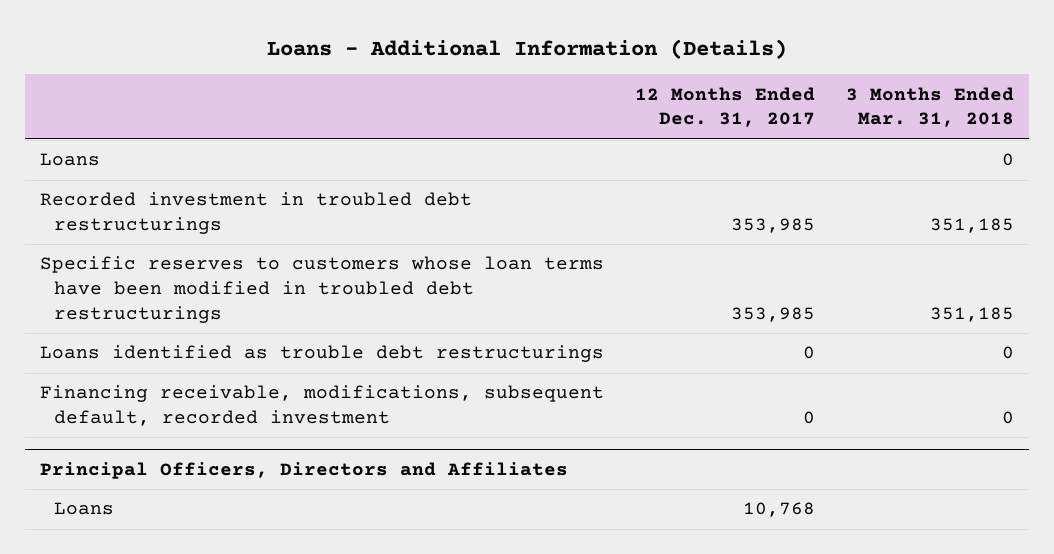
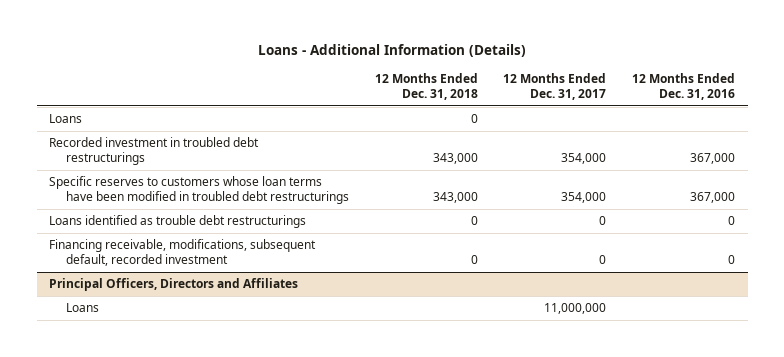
[845,86,1014,128] 3 Months Ended Mar. 31, 2018 -> none
none -> [374,73,478,101] 12 Months Ended Dec. 31, 2018
none -> [632,73,736,101] 12 Months Ended Dec. 31, 2016
[730,218,815,234] 353,985 -> [561,153,607,165] 354,000
[730,306,815,322] 353,985 -> [561,192,607,204] 354,000
[742,502,815,518] 10,768 -> [544,303,607,315] 11,000,000

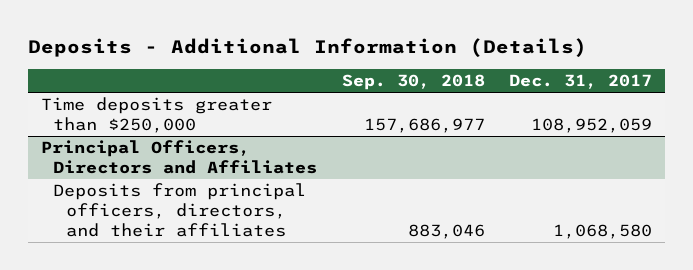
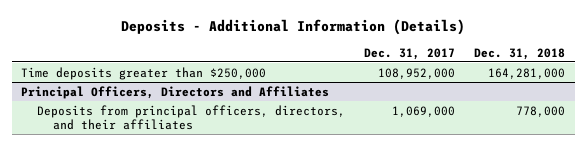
[341,73,485,90] Sep. 30, 2018 -> none
none -> [474,47,566,60] Dec. 31, 2018
[531,118,653,134] 108,952,059 -> [378,67,456,79] 108,952,000
[553,223,653,239] 1,068,580 -> [392,105,456,117] 1,069,000

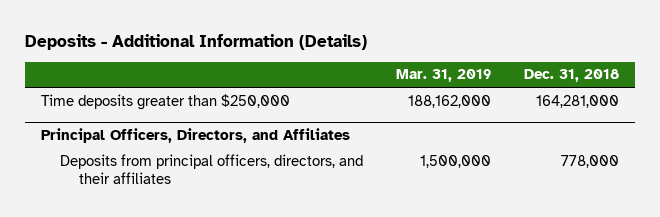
[364,47,456,60] Dec. 31, 2017 -> none
none -> [395,69,491,83] Mar. 31, 2019
[21,85,330,99] Principal Officers, Directors and Affiliates -> [40,127,350,143] Principal Officers, Directors, and Affiliates

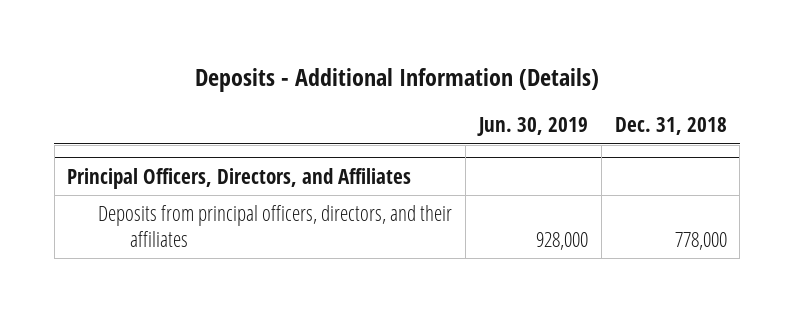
[395,69,491,83] Mar. 31, 2019 -> none
none -> [477,117,589,137] Jun. 30, 2019
[40,93,290,110] Time deposits greater than $250,000 -> none

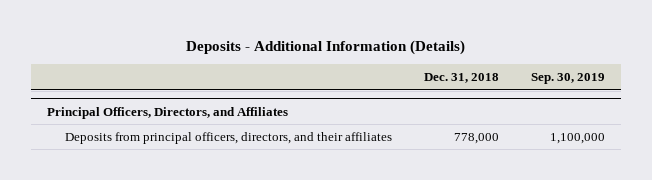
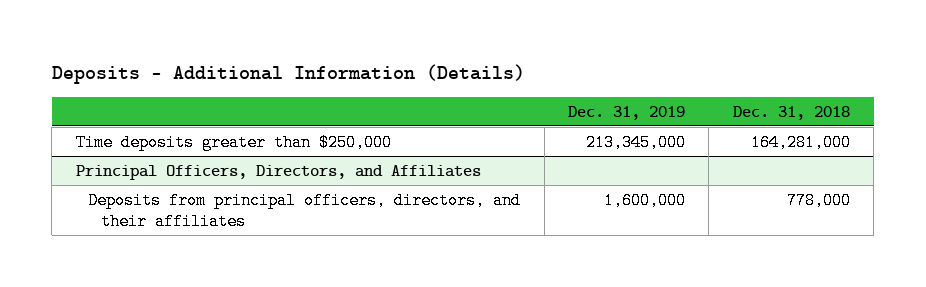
[530,73,605,85] Sep. 30, 2019 -> none
none -> [568,105,686,120] Dec. 31, 2019
none -> [75,133,392,151] Time deposits greater than $250,000

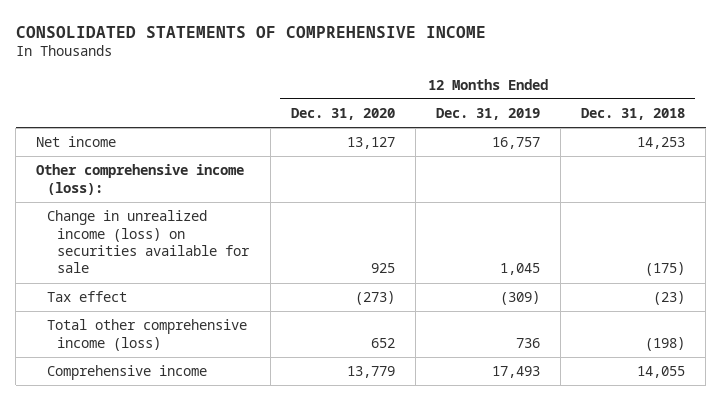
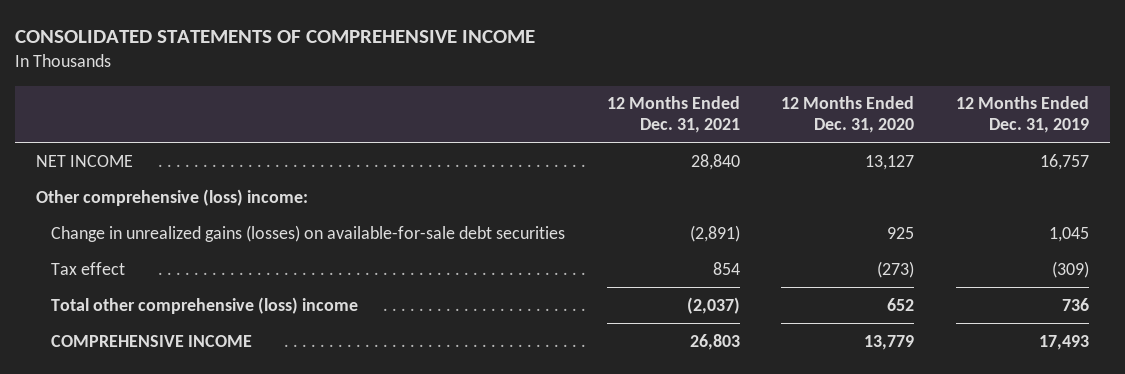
[580,108,685,121] Dec. 31, 2018 -> none
none -> [606,96,740,134] 12 Months Ended Dec. 31, 2021
[36,136,117,148] Net income -> [35,154,133,167] NET INCOME
[36,164,245,195] Other comprehensive income (loss): -> [35,188,308,206] Other comprehensive (loss) income:
[46,210,251,274] Change in unrealized income (loss) on securities available for sale -> [51,224,566,242] Change in unrealized gains (losses) on available-for-sale debt securities
[46,319,247,351] Total other comprehensive income (loss) -> [51,296,359,314] Total other comprehensive (loss) income
[46,365,207,381] Comprehensive income -> [51,334,253,347] COMPREHENSIVE INCOME

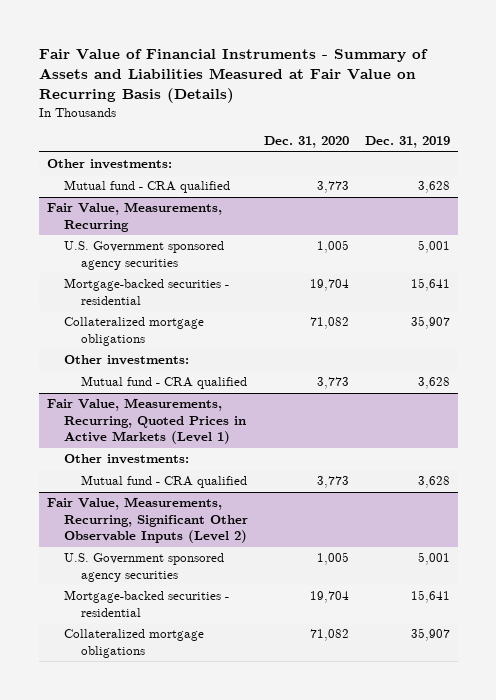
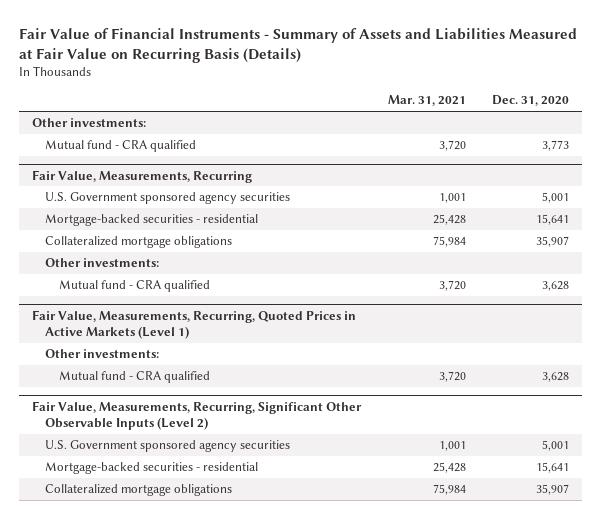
[364,136,450,149] Dec. 31, 2019 -> none
none -> [387,95,466,107] Mar. 31, 2021
[316,240,349,254] 1,005 -> [541,192,569,204] 5,001
[309,279,349,292] 19,704 -> [535,214,569,226] 15,641
[309,317,349,330] 71,082 -> [535,236,569,248] 35,907
[316,377,349,390] 3,773 -> [541,281,569,292] 3,628
[316,476,349,489] 3,773 -> [541,372,569,383] 3,628
[316,552,349,566] 1,005 -> [541,440,569,452] 5,001
[309,591,349,604] 19,704 -> [535,462,569,474] 15,641
[309,629,349,642] 71,082 -> [535,484,569,496] 35,907

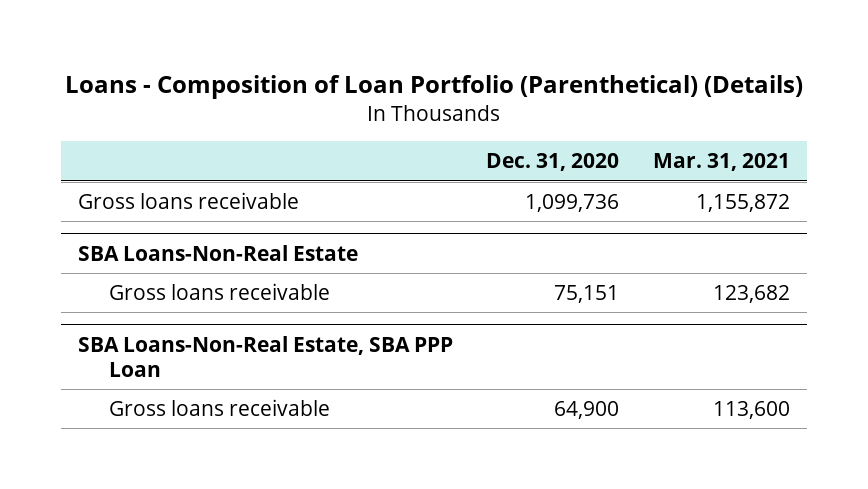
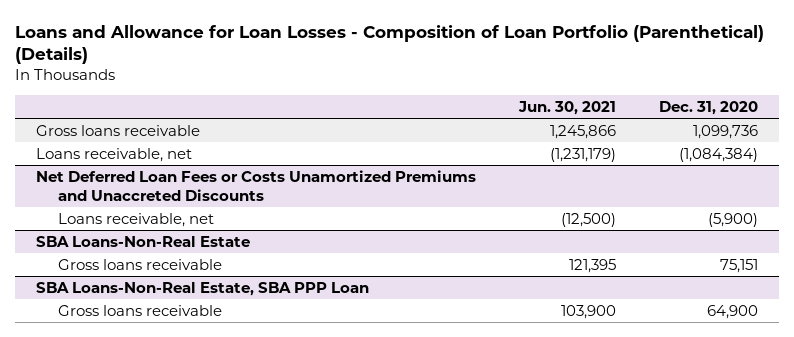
[64,74,803,99] Loans - Composition of Loan Portfolio (Parenthetical) (Details) -> [14,24,764,65] Loans and Allowance for Loan Losses - Composition of Loan Portfolio (Parenthetical) (Details)
[653,153,791,172] Mar. 31, 2021 -> none
none -> [517,100,616,115] Jun. 30, 2021
none -> [36,147,193,162] Loans receivable, net
none -> [36,169,477,201] Net Deferred Loan Fees or Costs Unamortized Premiums and Unaccreted Discounts
none -> [57,212,214,227] Loans receivable, net

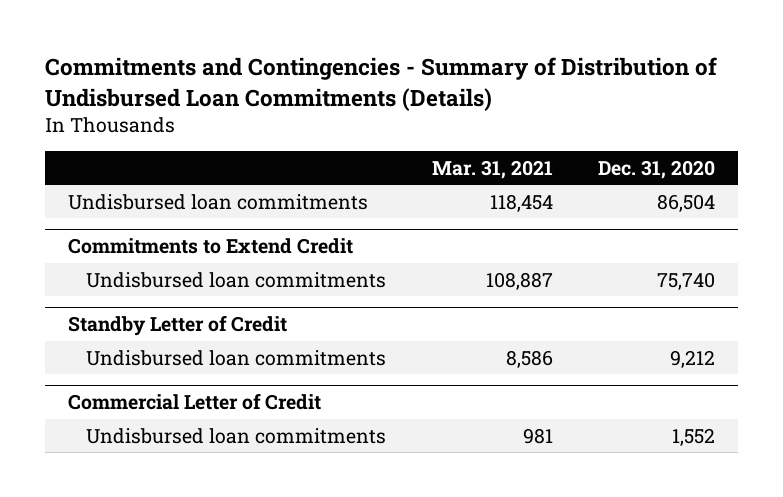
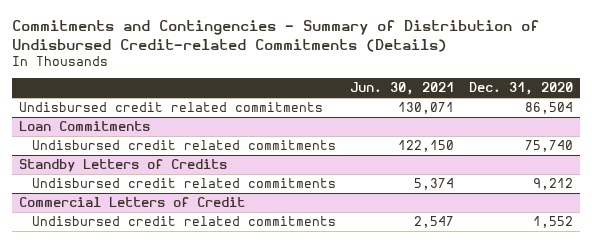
[45,57,718,111] Commitments and Contingencies - Summary of Distribution of Undisbursed Loan Commitments (Details) -> [11,19,539,52] Commitments and Contingencies - Summary of Distribution of Undisbursed Credit-related Commitments (Details)
[431,159,553,179] Mar. 31, 2021 -> none
none -> [350,82,455,96] Jun. 30, 2021
[67,238,353,255] Commitments to Extend Credit -> none
[67,193,368,210] Undisbursed loan commitments -> [18,102,323,113] Undisbursed credit related commitments
none -> [18,121,150,132] Loan Commitments
[85,271,386,288] Undisbursed loan commitments -> [31,140,336,151] Undisbursed credit related commitments
[67,315,287,337] Standby Letter of Credit -> [18,159,227,173] Standby Letters of Credits
[85,349,386,366] Undisbursed loan commitments -> [31,178,336,189] Undisbursed credit related commitments
[67,393,321,411] Commercial Letter of Credit -> [18,197,245,208] Commercial Letters of Credit
[85,427,386,444] Undisbursed loan commitments -> [31,216,336,227] Undisbursed credit related commitments

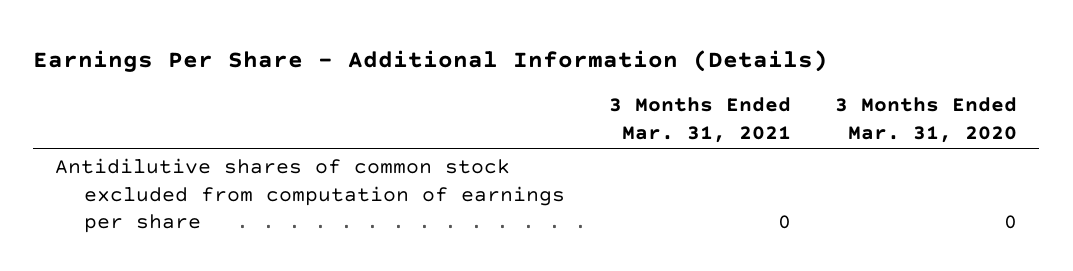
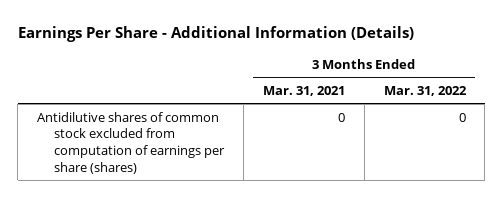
[835,97,1018,143] 3 Months Ended Mar. 31, 2020 -> none
none -> [383,85,467,96] Mar. 31, 2022
[55,157,566,234] Antidilutive shares of common stock excluded from computation of earnings per share -> [37,111,226,174] Antidilutive shares of common stock excluded from computation of earnings per share (shares)

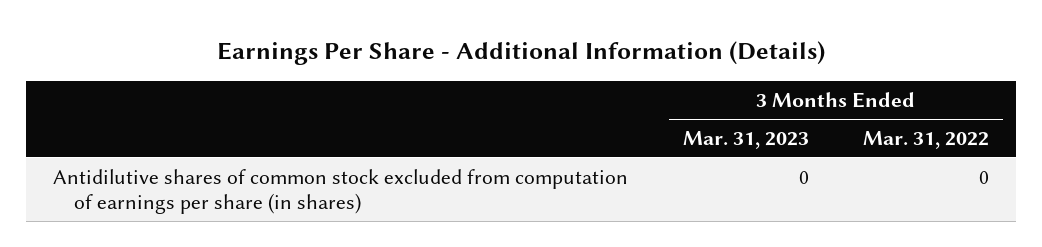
[262,85,345,96] Mar. 31, 2021 -> none
none -> [682,131,809,150] Mar. 31, 2023
[37,111,226,174] Antidilutive shares of common stock excluded from computation of earnings per share (shares) -> [53,168,629,215] Antidilutive shares of common stock excluded from computation of earnings per share (in shares)

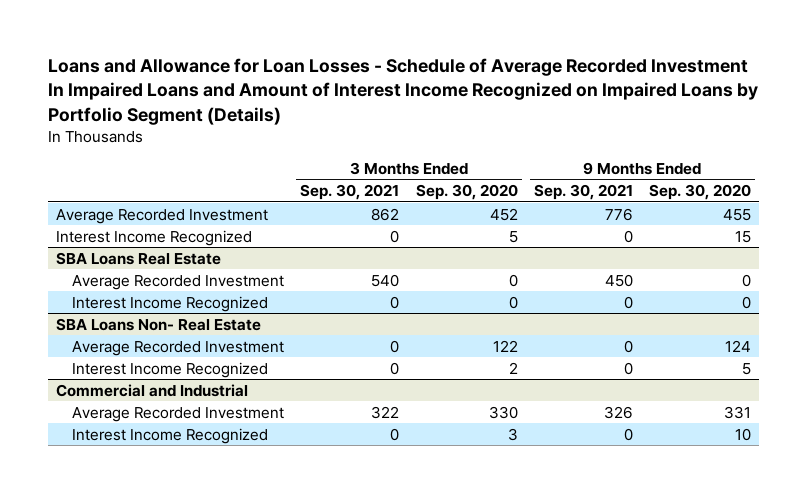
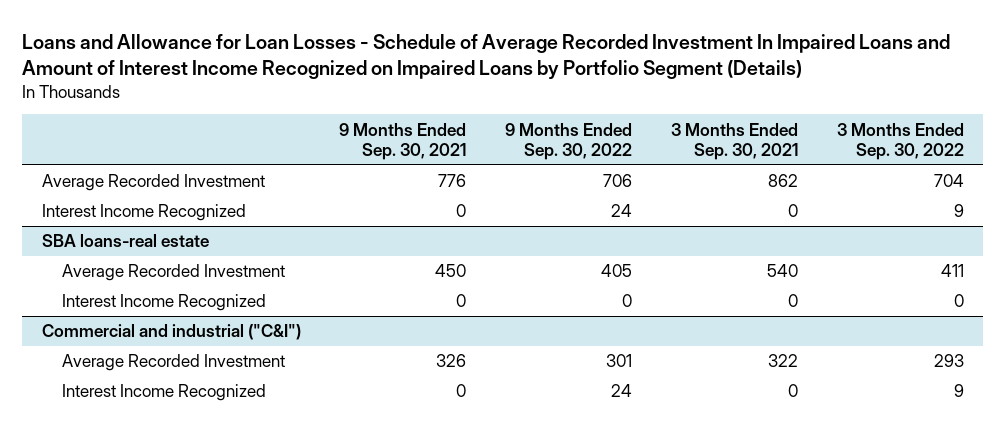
[415,184,518,201] Sep. 30, 2020 -> none
[648,184,751,201] Sep. 30, 2020 -> none
none -> [505,122,633,160] 9 Months Ended Sep. 30, 2022
none -> [836,122,964,160] 3 Months Ended Sep. 30, 2022
[56,251,222,265] SBA Loans Real Estate -> [41,234,209,248] SBA loans-real estate
[56,317,262,331] SBA Loans Non- Real Estate -> none
[72,340,285,356] Average Recorded Investment -> none
[72,361,269,378] Interest Income Recognized -> none
[56,383,249,397] Commercial and Industrial -> [41,324,301,341] Commercial and industrial ("C&I")

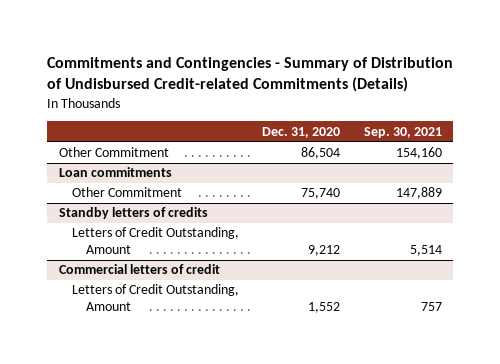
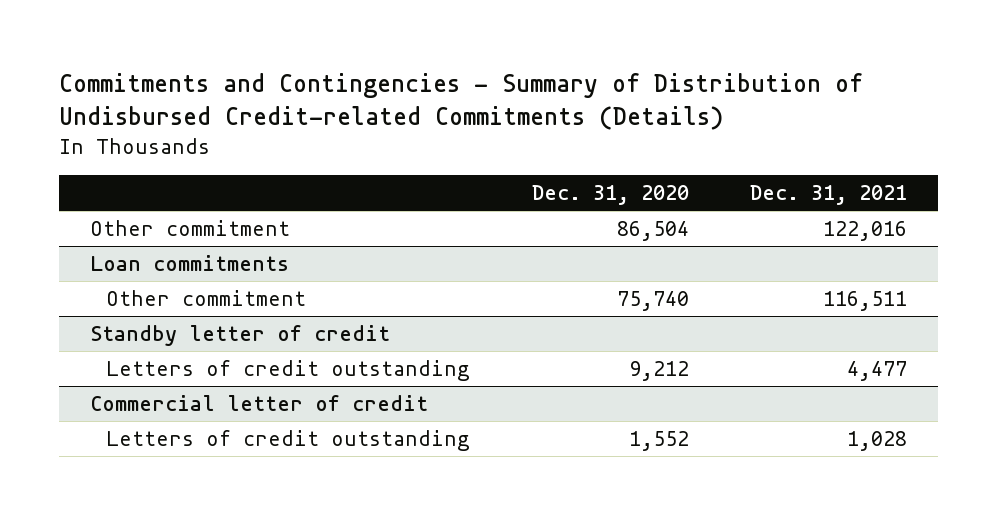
[363,126,442,138] Sep. 30, 2021 -> none
none -> [750,184,908,205] Dec. 31, 2021
[58,147,169,158] Other Commitment -> [89,219,290,236] Other commitment
[72,187,183,198] Other Commitment -> [106,289,307,306] Other commitment
[58,207,208,220] Standby letters of credits -> [89,324,390,346] Standby letter of credit
[72,227,240,255] Letters of Credit Outstanding, Amount -> [106,359,471,381] Letters of credit outstanding
[58,264,220,275] Commercial letters of credit -> [89,394,428,411] Commercial letter of credit
[72,284,240,312] Letters of Credit Outstanding, Amount -> [106,429,471,451] Letters of credit outstanding

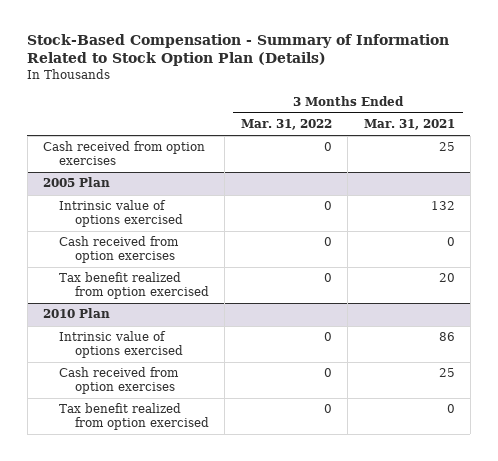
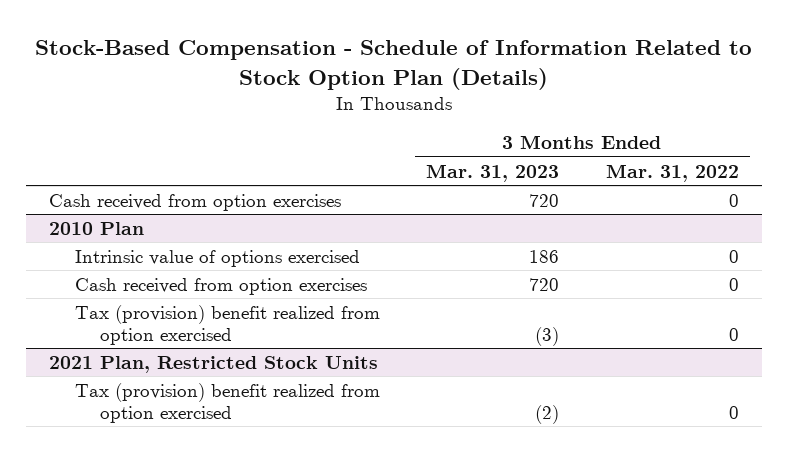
[27,34,450,67] Stock-Based Compensation - Summary of Information Related to Stock Option Plan (Details) -> [34,40,752,90] Stock-Based Compensation - Schedule of Information Related to Stock Option Plan (Details)
[363,119,455,131] Mar. 31, 2021 -> none
none -> [426,163,560,182] Mar. 31, 2023
[43,177,111,188] 2005 Plan -> none
[59,200,183,228] Intrinsic value of options exercised -> none
[59,236,180,264] Cash received from option exercises -> none
[59,272,209,300] Tax benefit realized from option exercised -> none
[59,403,209,431] Tax benefit realized from option exercised -> [74,304,380,345] Tax (provision) benefit realized from option exercised
none -> [49,355,379,373] 2021 Plan, Restricted Stock Units
none -> [74,382,380,423] Tax (provision) benefit realized from option exercised

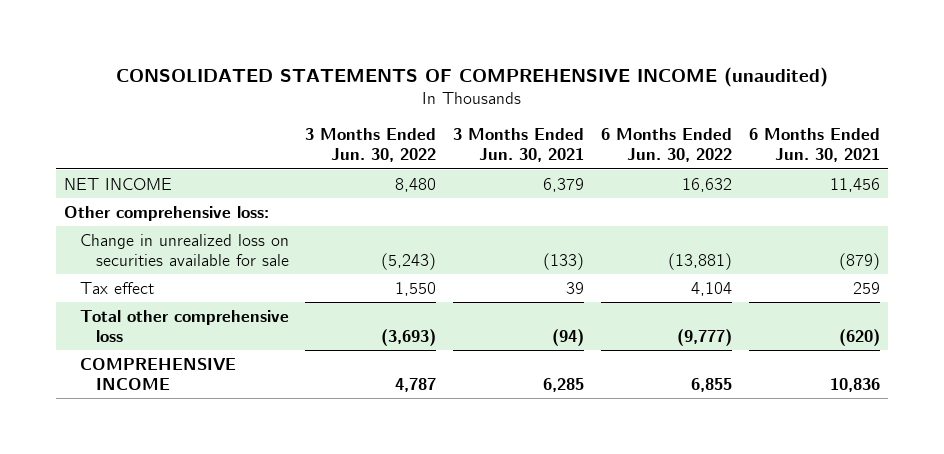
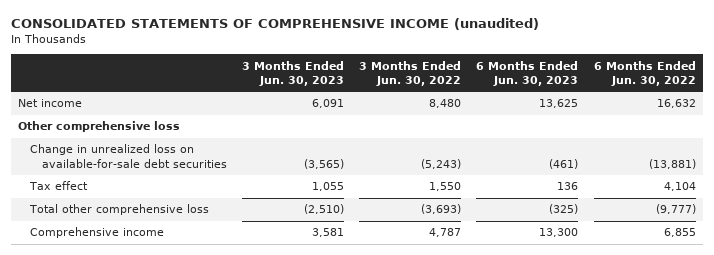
[453,128,585,163] 3 Months Ended Jun. 30, 2021 -> none
[748,128,880,163] 6 Months Ended Jun. 30, 2021 -> none
none -> [241,60,344,86] 3 Months Ended Jun. 30, 2023
none -> [476,60,579,86] 6 Months Ended Jun. 30, 2023
[64,177,173,190] NET INCOME -> [18,99,83,108] Net income
[64,205,270,221] Other comprehensive loss: -> [18,121,181,133] Other comprehensive loss
[79,233,289,266] Change in unrealized loss on securities available for sale -> [29,144,227,168] Change in unrealized loss on available-for-sale debt securities
[79,357,236,390] COMPREHENSIVE INCOME -> [29,227,164,239] Comprehensive income

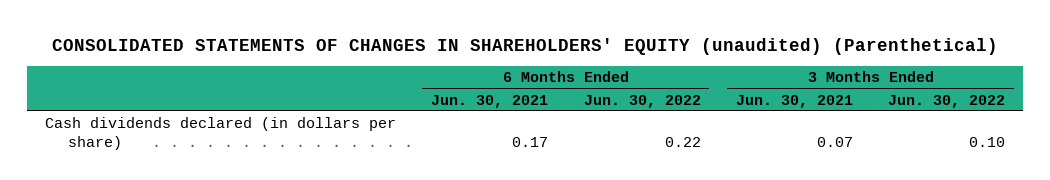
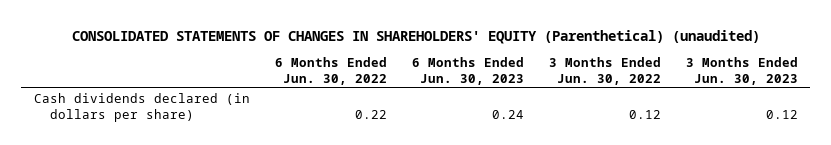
[52,37,999,55] CONSOLIDATED STATEMENTS OF CHANGES IN SHAREHOLDERS' EQUITY (unaudited) (Parenthetical) -> [71,29,760,44] CONSOLIDATED STATEMENTS OF CHANGES IN SHAREHOLDERS' EQUITY (Parenthetical) (unaudited)
[431,94,549,108] Jun. 30, 2021 -> none
[735,94,853,108] Jun. 30, 2021 -> none
none -> [411,56,524,85] 6 Months Ended Jun. 30, 2023
none -> [685,56,798,85] 3 Months Ended Jun. 30, 2023
[969,136,1006,147] 0.10 -> [628,109,661,119] 0.12

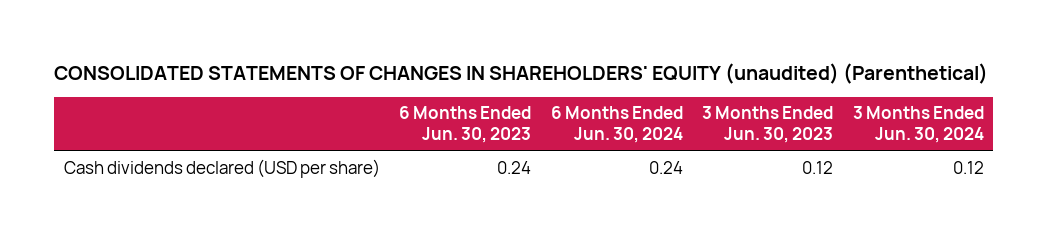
[71,29,760,44] CONSOLIDATED STATEMENTS OF CHANGES IN SHAREHOLDERS' EQUITY (Parenthetical) (unaudited) -> [54,63,989,85] CONSOLIDATED STATEMENTS OF CHANGES IN SHAREHOLDERS' EQUITY (unaudited) (Parenthetical)
[274,56,387,85] 6 Months Ended Jun. 30, 2022 -> none
[548,56,661,85] 3 Months Ended Jun. 30, 2022 -> none
none -> [550,106,683,144] 6 Months Ended Jun. 30, 2024
none -> [852,106,984,144] 3 Months Ended Jun. 30, 2024
[33,92,250,122] Cash dividends declared (in dollars per share) -> [63,159,380,179] Cash dividends declared (USD per share)

